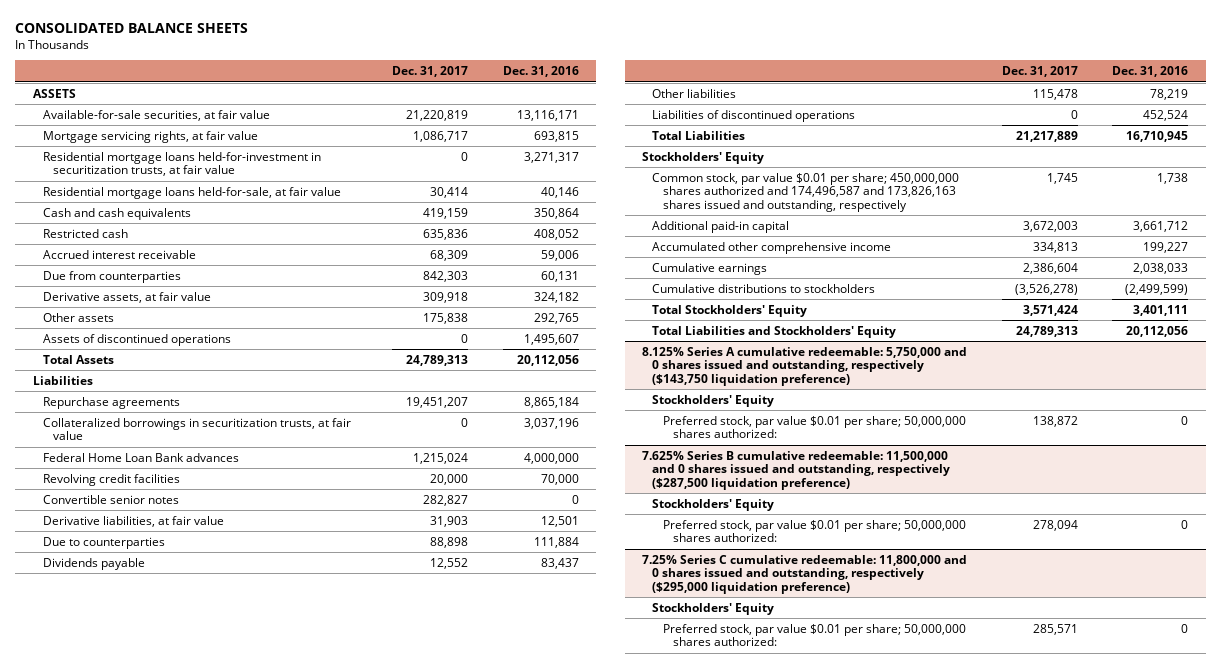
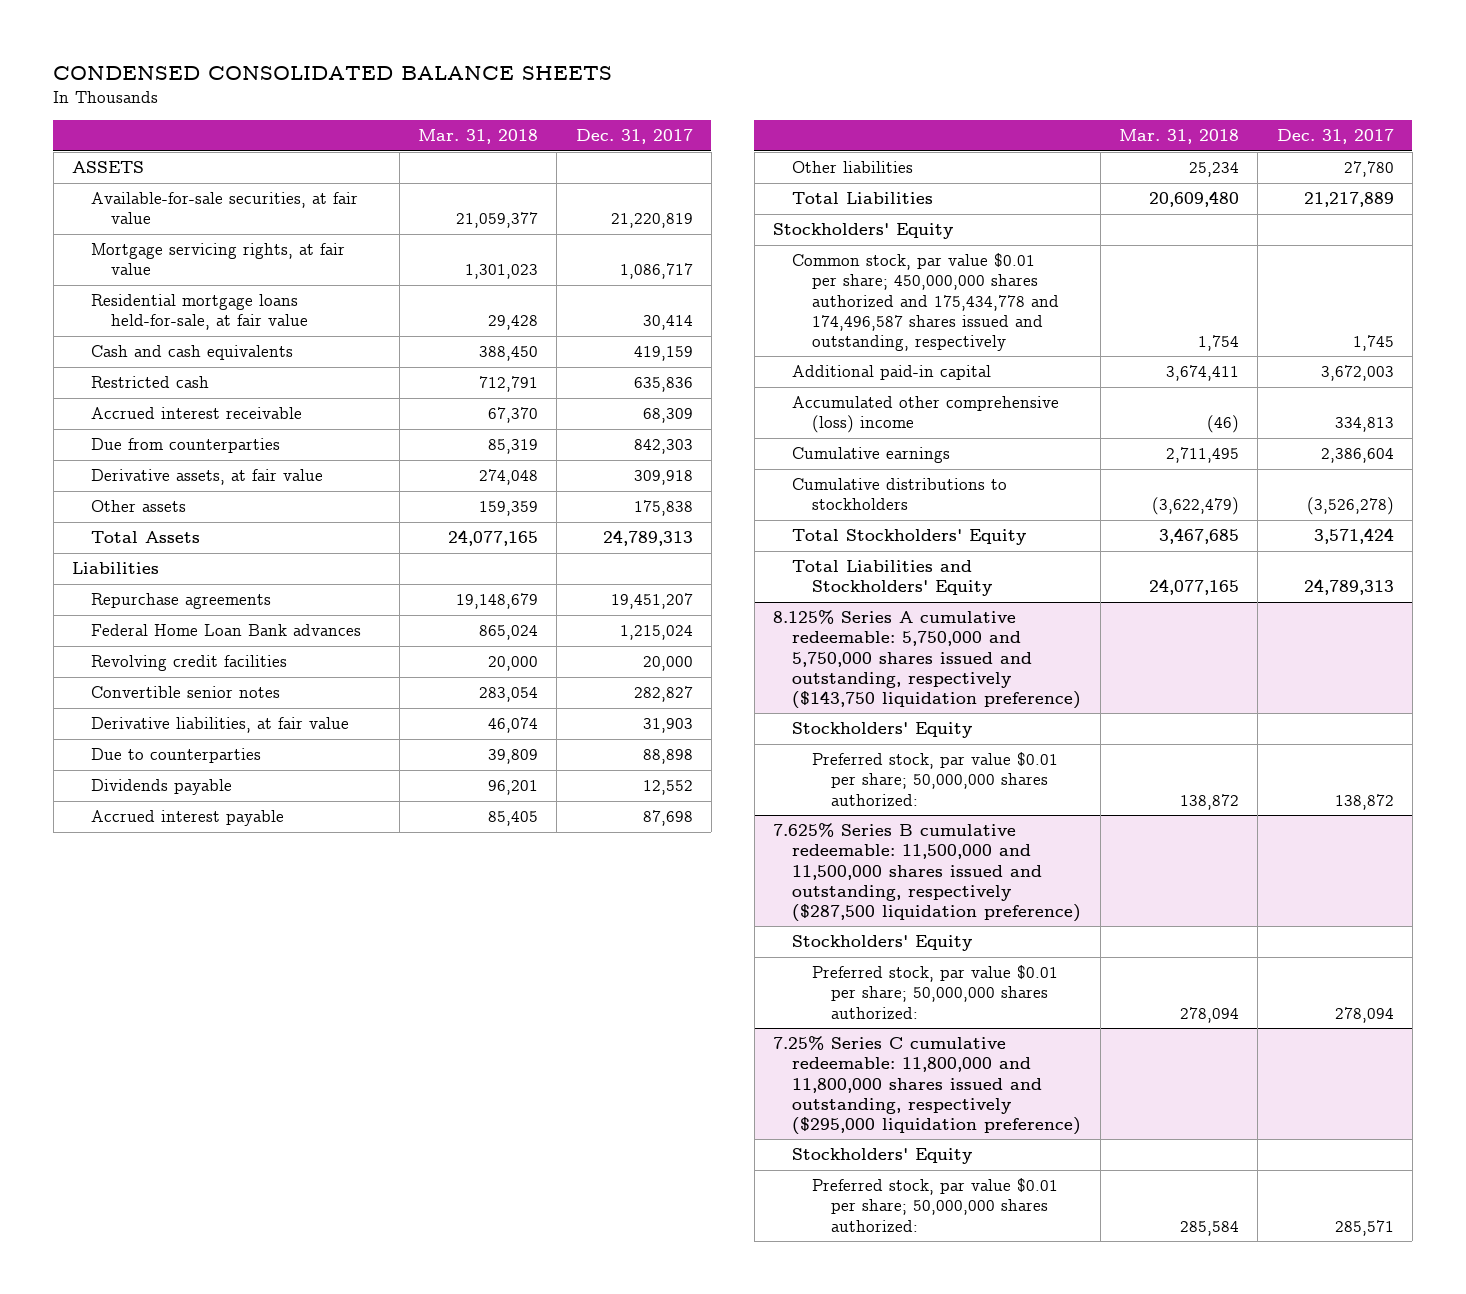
[15,23,249,34] CONSOLIDATED BALANCE SHEETS -> [53,65,613,80] CONDENSED CONSOLIDATED BALANCE SHEETS
[502,66,579,78] Dec. 31, 2016 -> none
none -> [417,129,538,145] Mar. 31, 2018
[42,151,321,177] Residential mortgage loans held-for-investment in securitization trusts, at fair value -> none
[42,333,231,346] Assets of discontinued operations -> none
[42,417,351,441] Collateralized borrowings in securitization trusts, at fair value -> none
[652,109,856,122] Liabilities of discontinued operations -> none
none -> [91,810,285,827] Accrued interest payable
[1032,88,1078,100] 115,478 -> [1343,161,1394,178] 27,780
[652,172,960,212] Common stock, par value $0.01 per share; 450,000,000 shares authorized and 174,496,587 and 173,826,163 shares issued and outstanding, respectively -> [792,253,1059,351] Common stock, par value $0.01 per share; 450,000,000 shares authorized and 175,434,778 and 174,496,587 shares issued and outstanding, respectively
[652,241,892,254] Accumulated other comprehensive income -> [792,396,1060,434] Accumulated other comprehensive (loss) income
[642,346,968,386] 8.125% Series A cumulative redeemable: 5,750,000 and 0 shares issued and outstanding, respectively ($143,750 liquidation preference) -> [772,610,1082,709] 8.125% Series A cumulative redeemable: 5,750,000 and 5,750,000 shares issued and outstanding, respectively ($143,750 liquidation preference)
[642,450,951,490] 7.625% Series B cumulative redeemable: 11,500,000 and 0 shares issued and outstanding, respectively ($287,500 liquidation preference) -> [772,823,1082,922] 7.625% Series B cumulative redeemable: 11,500,000 and 11,500,000 shares issued and outstanding, respectively ($287,500 liquidation preference)
[642,554,968,594] 7.25% Series C cumulative redeemable: 11,800,000 and 0 shares issued and outstanding, respectively ($295,000 liquidation preference) -> [772,1036,1082,1135] 7.25% Series C cumulative redeemable: 11,800,000 and 11,800,000 shares issued and outstanding, respectively ($295,000 liquidation preference)

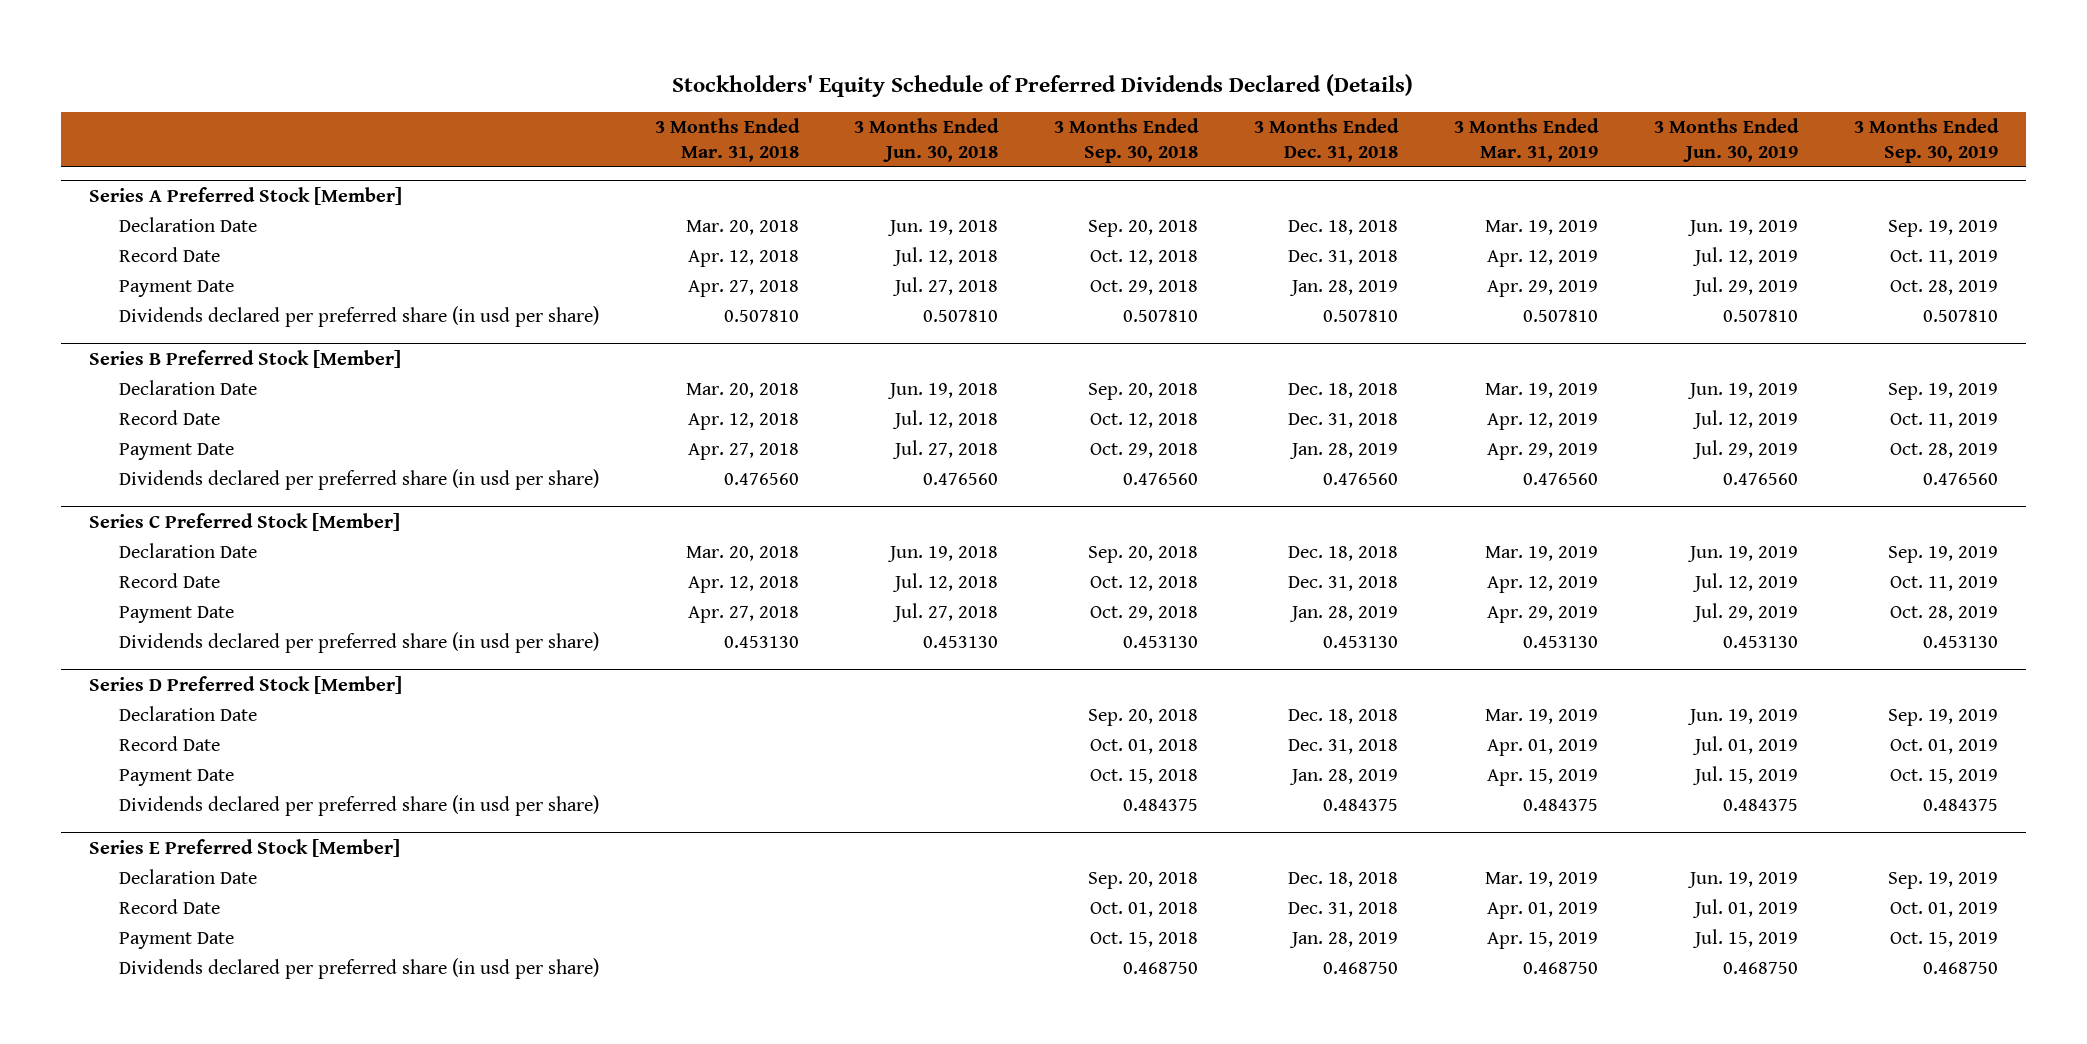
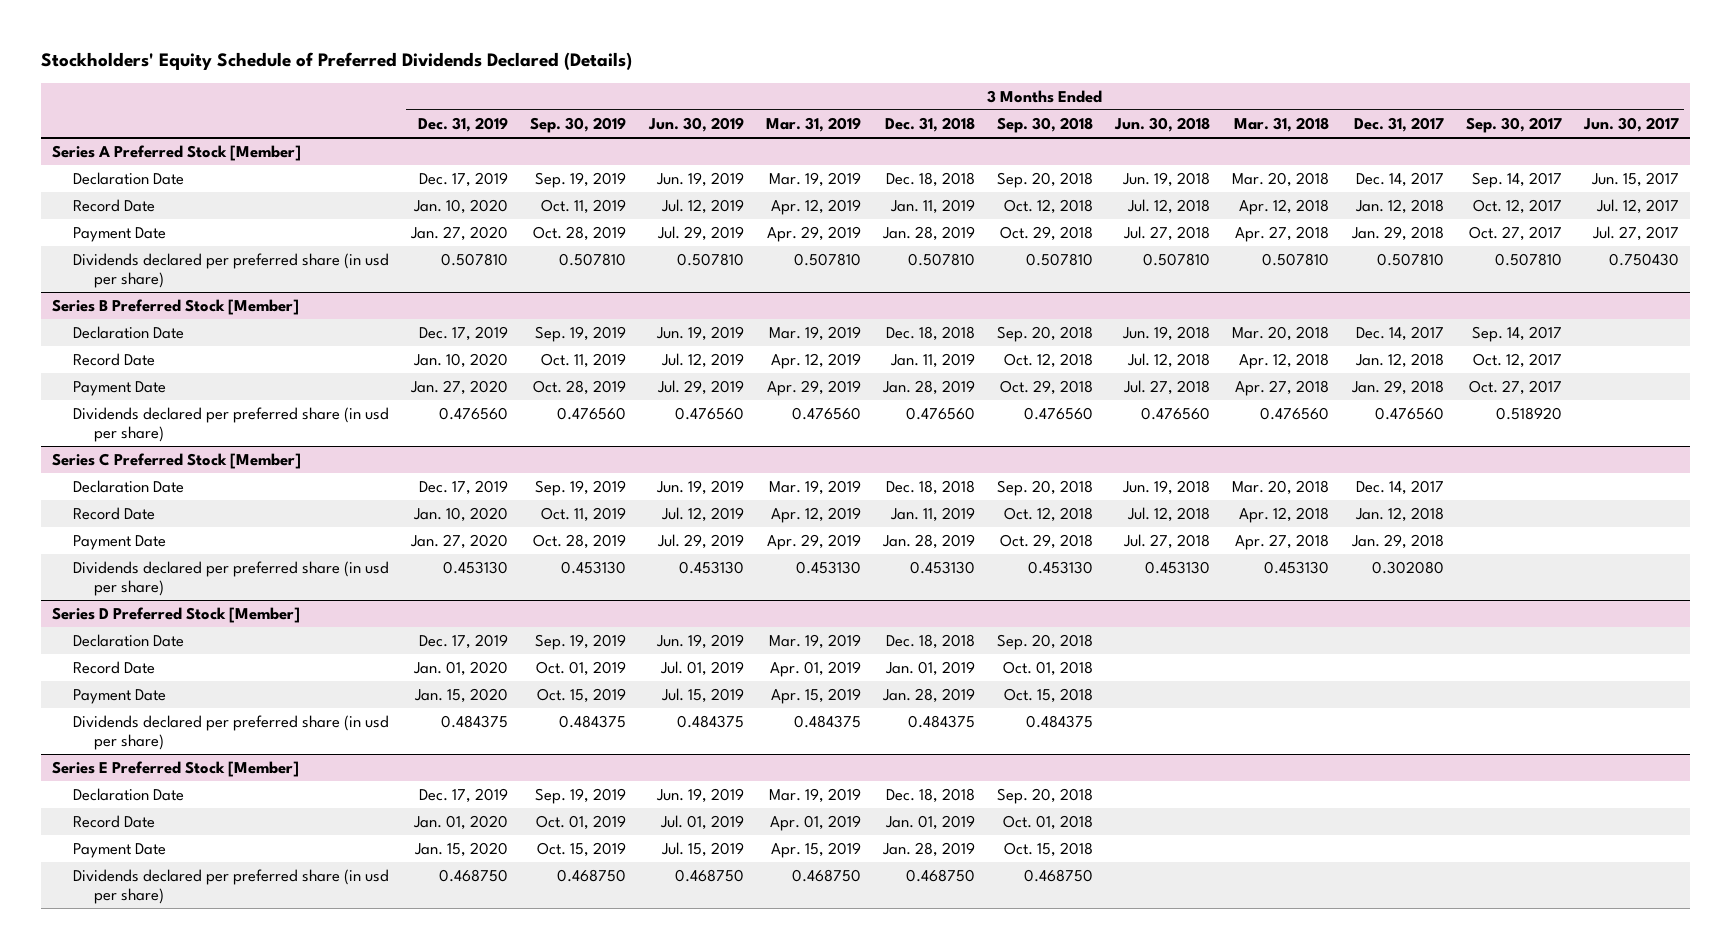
none -> [418,116,509,132] Dec. 31, 2019
none -> [1353,116,1444,132] Dec. 31, 2017
none -> [1465,116,1562,133] Sep. 30, 2017
none -> [1582,116,1679,132] Jun. 30, 2017
[1288,250,1399,266] Dec. 31, 2018 -> [889,198,975,214] Jan. 11, 2019
[1288,413,1399,429] Dec. 31, 2018 -> [889,352,975,368] Jan. 11, 2019
[1288,576,1399,592] Dec. 31, 2018 -> [889,506,975,522] Jan. 11, 2019
[1288,739,1399,755] Dec. 31, 2018 -> [884,660,975,676] Jan. 01, 2019
[1288,902,1399,918] Dec. 31, 2018 -> [884,814,975,830] Jan. 01, 2019

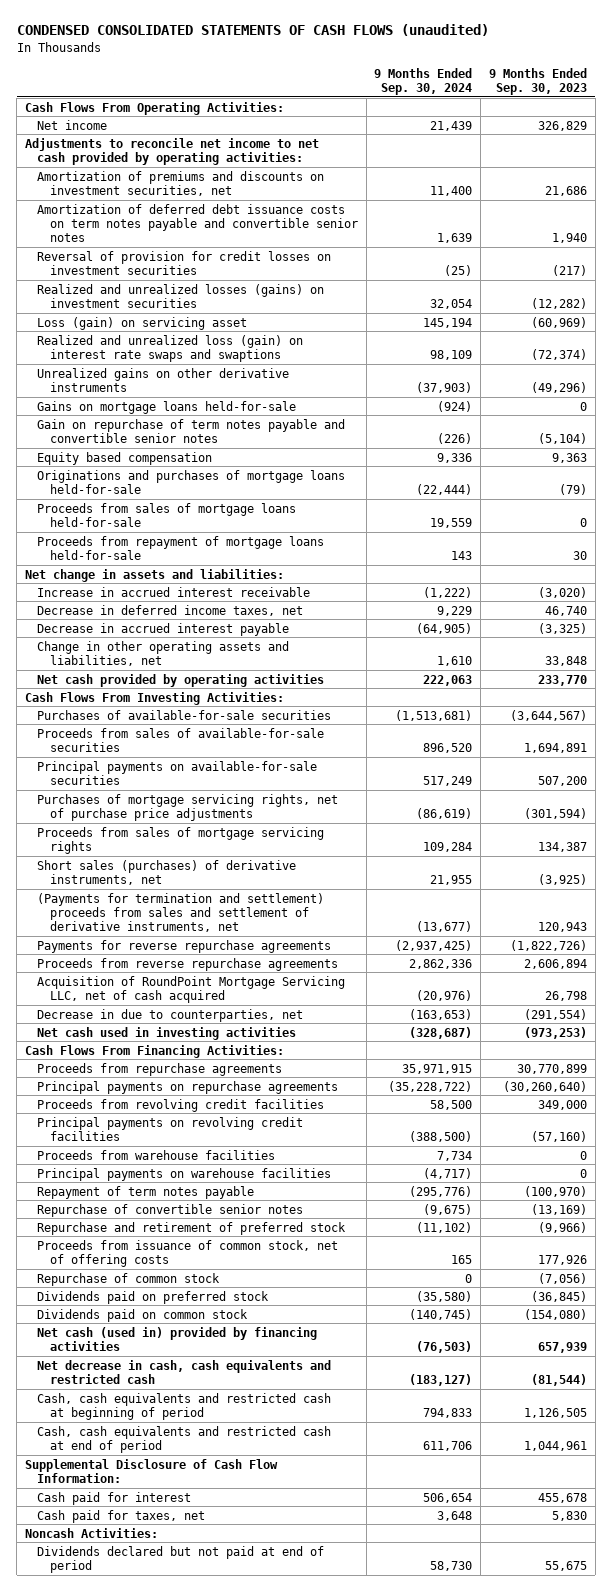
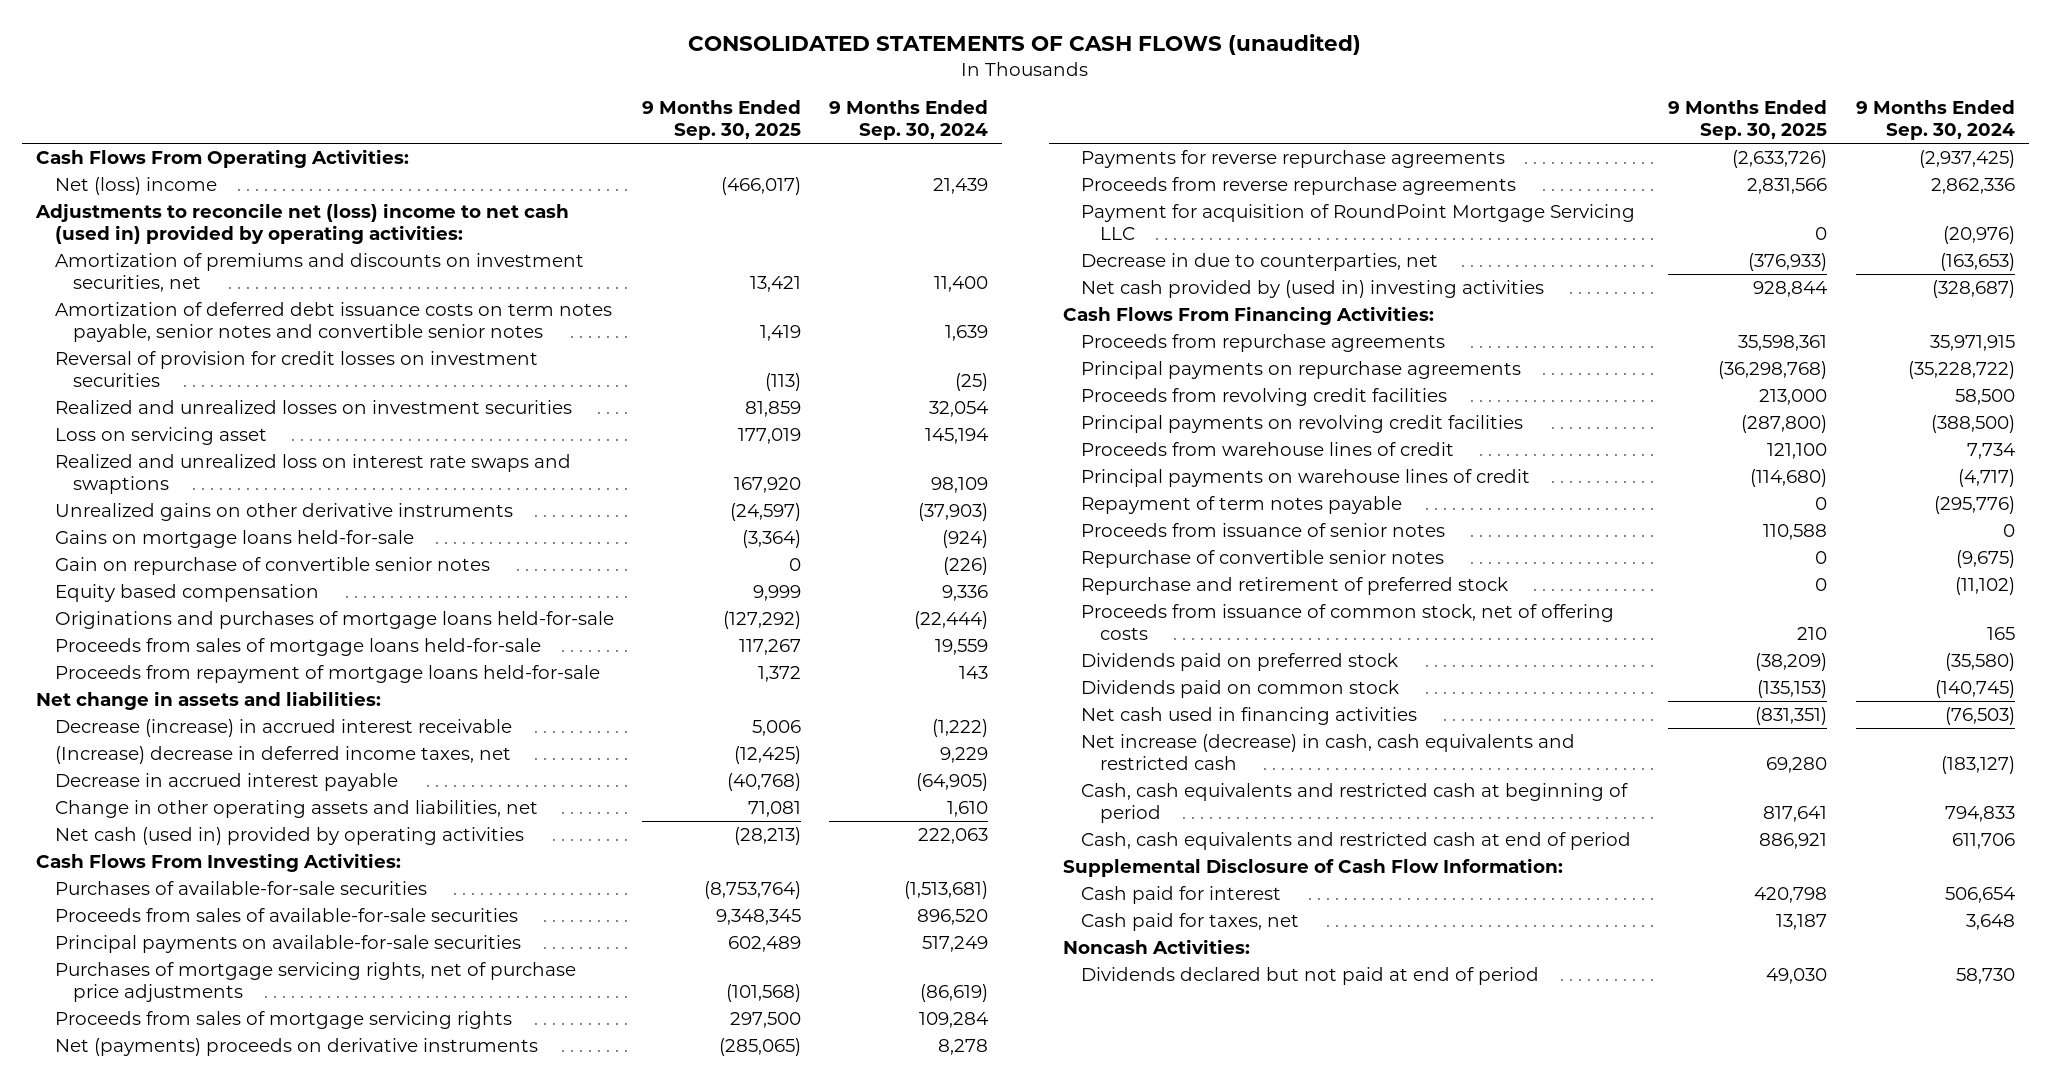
[16,24,489,37] CONDENSED CONSOLIDATED STATEMENTS OF CASH FLOWS (unaudited) -> [688,33,1362,55] CONSOLIDATED STATEMENTS OF CASH FLOWS (unaudited)
[489,67,588,96] 9 Months Ended Sep. 30, 2023 -> none
none -> [642,100,802,141] 9 Months Ended Sep. 30, 2025
[37,119,108,130] Net income -> [54,176,217,195] Net (loss) income
[24,137,319,166] Adjustments to reconcile net income to net cash provided by operating activities: -> [35,202,570,244] Adjustments to reconcile net (loss) income to net cash (used in) provided by operating activities:
[37,203,358,243] Amortization of deferred debt issuance costs on term notes payable and convertible senior notes -> [54,301,612,342] Amortization of deferred debt issuance costs on term notes payable, senior notes and convertible senior notes
[37,283,325,309] Realized and unrealized losses (gains) on investment securities -> [54,399,572,414] Realized and unrealized losses on investment securities
[37,316,248,330] Loss (gain) on servicing asset -> [54,426,267,445] Loss on servicing asset
[37,334,304,363] Realized and unrealized loss (gain) on interest rate swaps and swaptions -> [54,453,571,494] Realized and unrealized loss on interest rate swaps and swaptions
[37,418,346,444] Gain on repurchase of term notes payable and convertible senior notes -> [54,556,490,575] Gain on repurchase of convertible senior notes
[37,586,311,597] Increase in accrued interest receivable -> [54,718,512,737] Decrease (increase) in accrued interest receivable
[37,604,304,616] Decrease in deferred income taxes, net -> [54,745,511,764] (Increase) decrease in deferred income taxes, net
[37,673,325,687] Net cash provided by operating activities -> [54,826,524,845] Net cash (used in) provided by operating activities
[37,859,297,886] Short sales (purchases) of derivative instruments, net -> none
[37,892,325,933] (Payments for termination and settlement) proceeds from sales and settlement of derivative instruments, net -> none
none -> [54,1037,538,1056] Net (payments) proceeds on derivative instruments
[37,975,346,1004] Acquisition of RoundPoint Mortgage Servicing LLC, net of cash acquired -> [1081,203,1636,240] Payment for acquisition of RoundPoint Mortgage Servicing LLC
[37,1026,297,1040] Net cash used in investing activities -> [1081,279,1545,298] Net cash provided by (used in) investing activities
[37,1149,276,1160] Proceeds from warehouse facilities -> [1081,441,1455,456] Proceeds from warehouse lines of credit
[37,1167,332,1181] Principal payments on warehouse facilities -> [1081,468,1531,487] Principal payments on warehouse lines of credit
none -> [1081,522,1446,537] Proceeds from issuance of senior notes
[37,1272,221,1286] Repurchase of common stock -> none
[37,1326,318,1352] Net cash (used in) provided by financing activities -> [1081,706,1418,725] Net cash used in financing activities
[37,1359,332,1385] Net decrease in cash, cash equivalents and restricted cash -> [1081,733,1576,770] Net increase (decrease) in cash, cash equivalents and restricted cash

